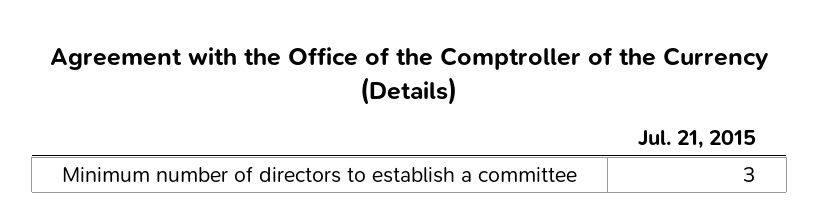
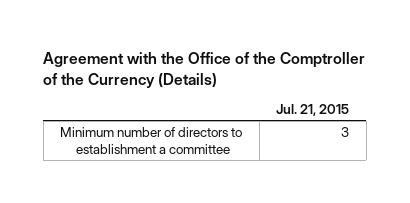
[61,166,577,184] Minimum number of directors to establish a committee -> [60,126,243,155] Minimum number of directors to establishment a committee

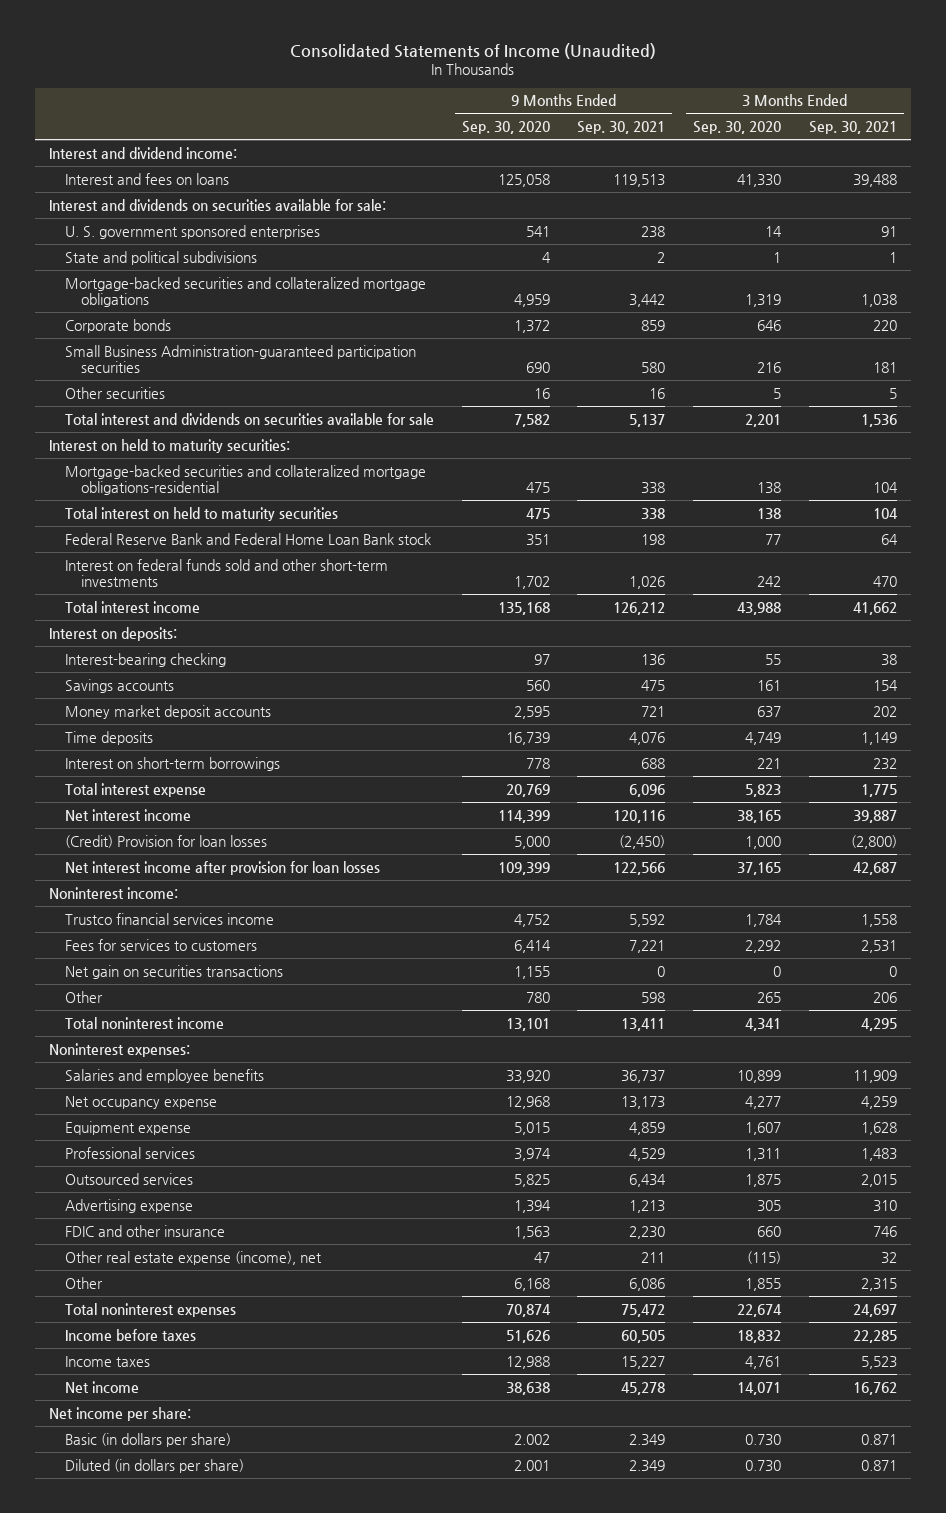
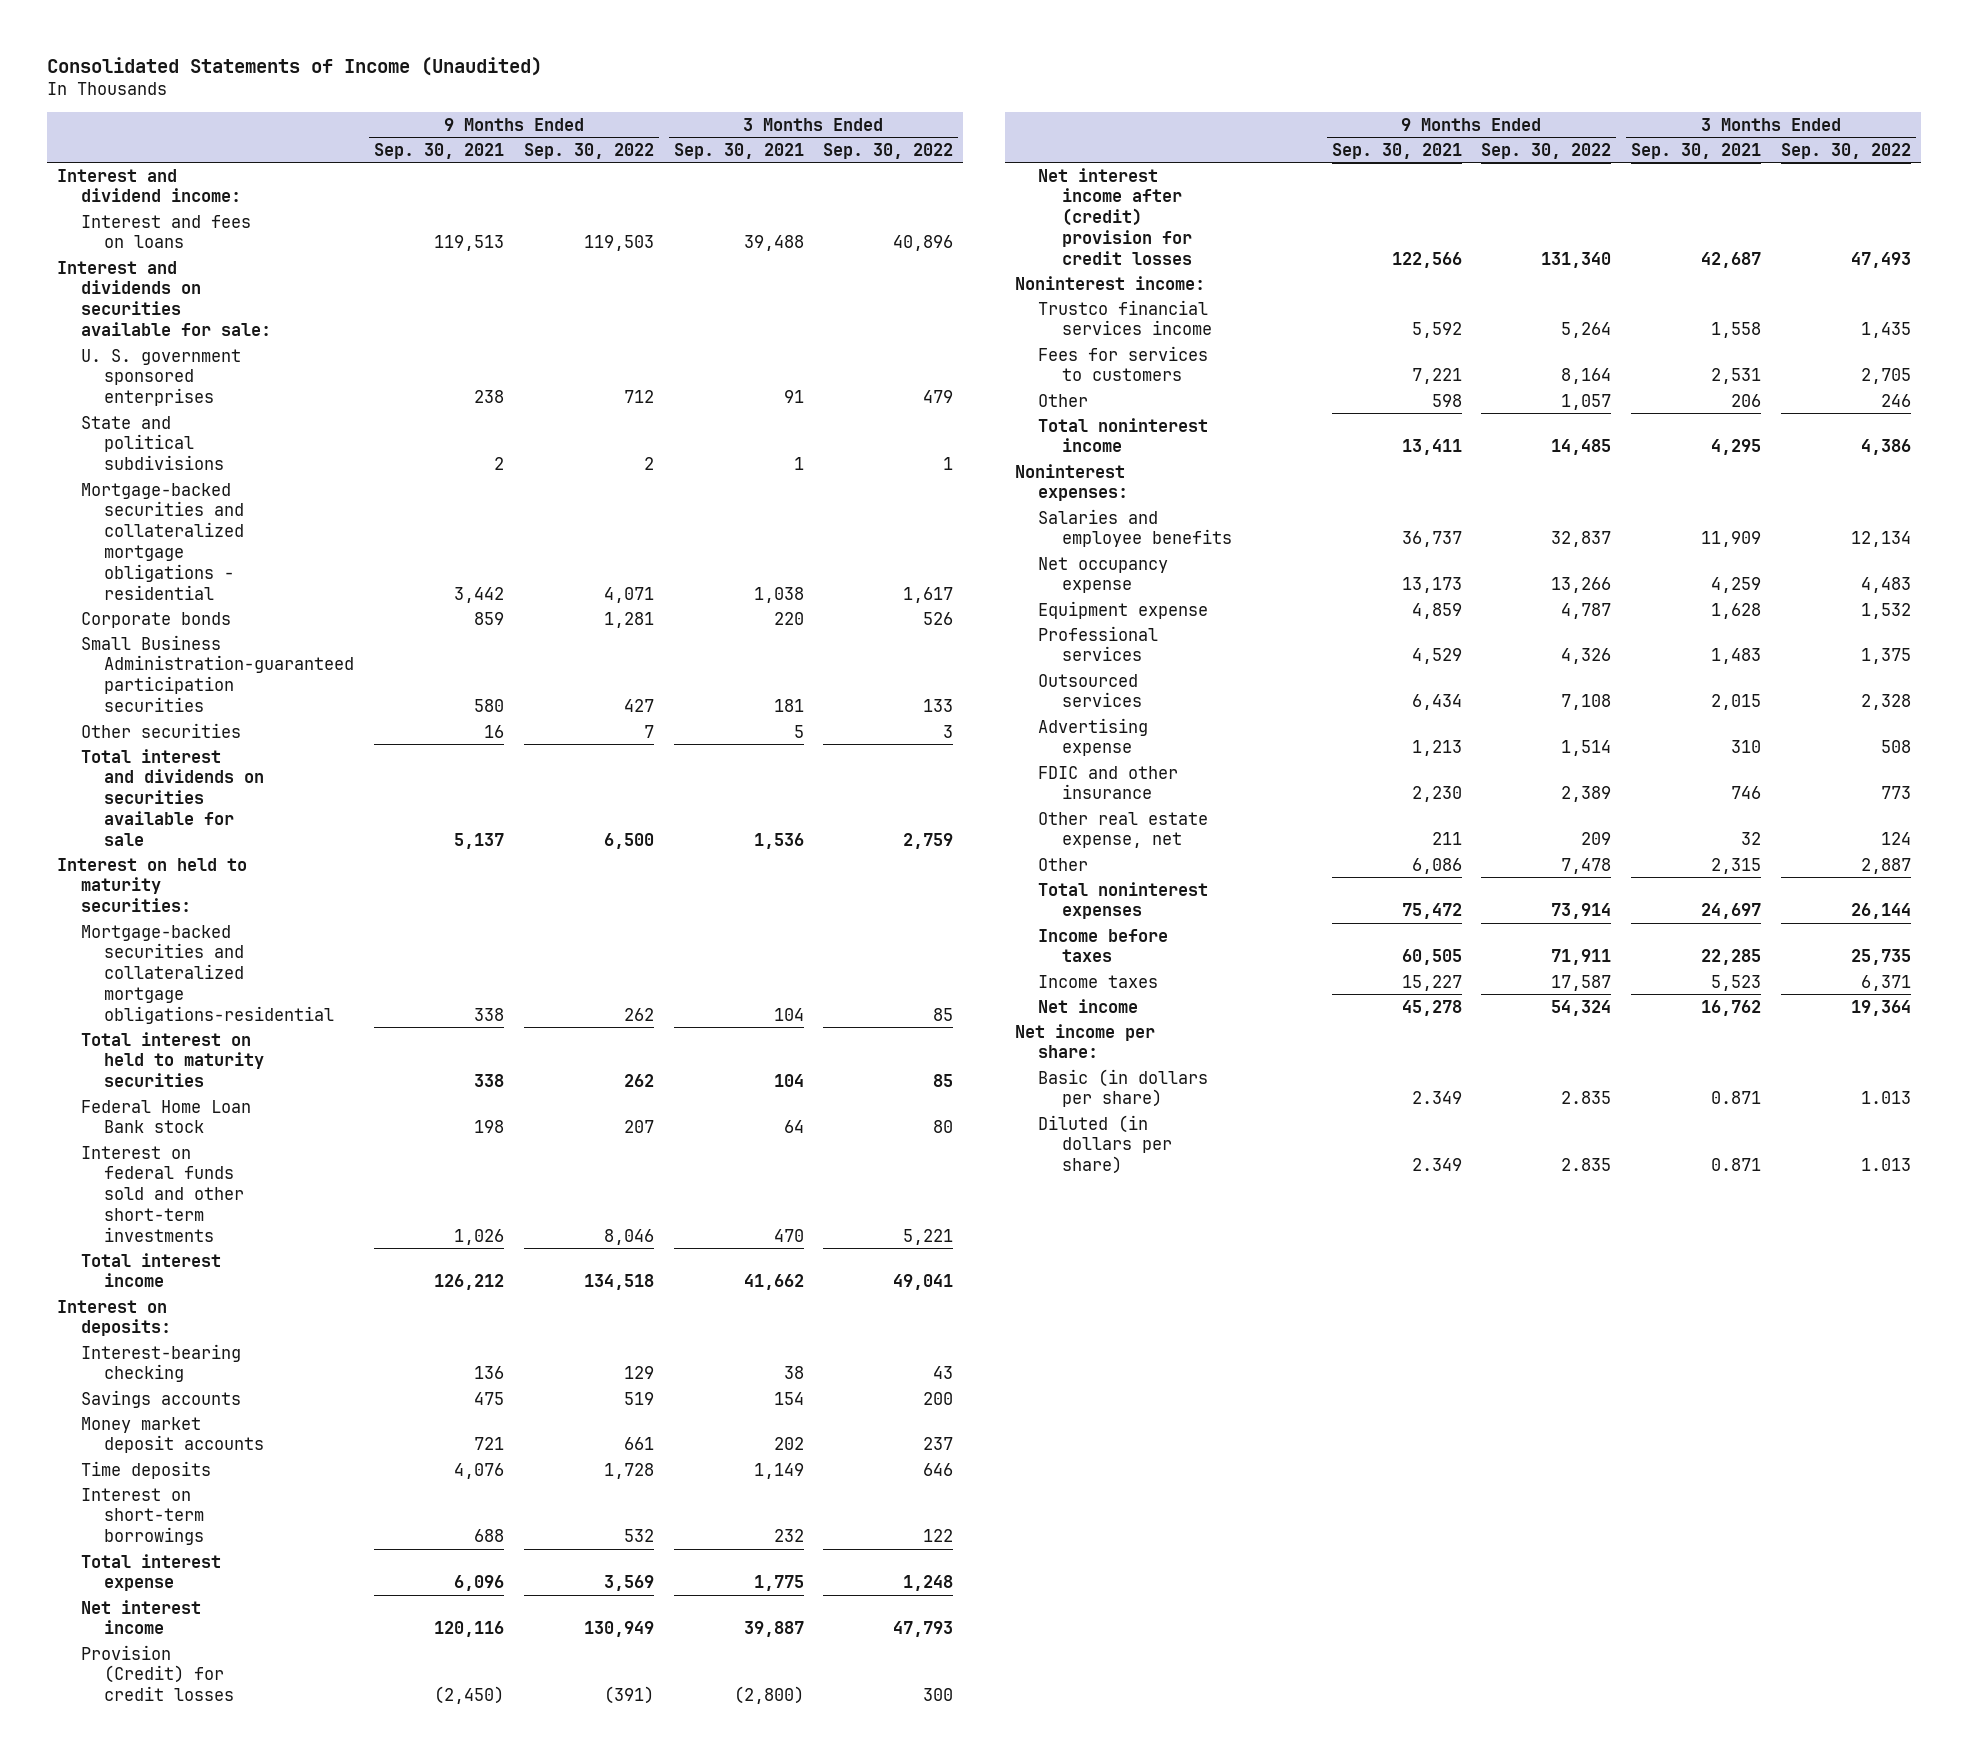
[461,121,550,135] Sep. 30, 2020 -> none
[693,121,782,135] Sep. 30, 2020 -> none
none -> [523,142,654,159] Sep. 30, 2022
none -> [823,142,954,159] Sep. 30, 2022
[64,276,426,307] Mortgage-backed securities and collateralized mortgage obligations -> [80,482,245,600] Mortgage-backed securities and collateralized mortgage obligations - residential
[64,532,431,545] Federal Reserve Bank and Federal Home Loan Bank stock -> [80,1099,251,1134] Federal Home Loan Bank stock
[64,834,267,848] (Credit) Provision for loan losses -> [80,1644,235,1702] Provision (Credit) for credit losses
[64,860,380,875] Net interest income after provision for loan losses -> [1038,167,1192,265] Net interest income after (credit) provision for credit losses
[64,964,283,979] Net gain on securities transactions -> none
[64,1250,322,1265] Other real estate expense (income), net -> [1038,811,1209,849] Other real estate expense, net

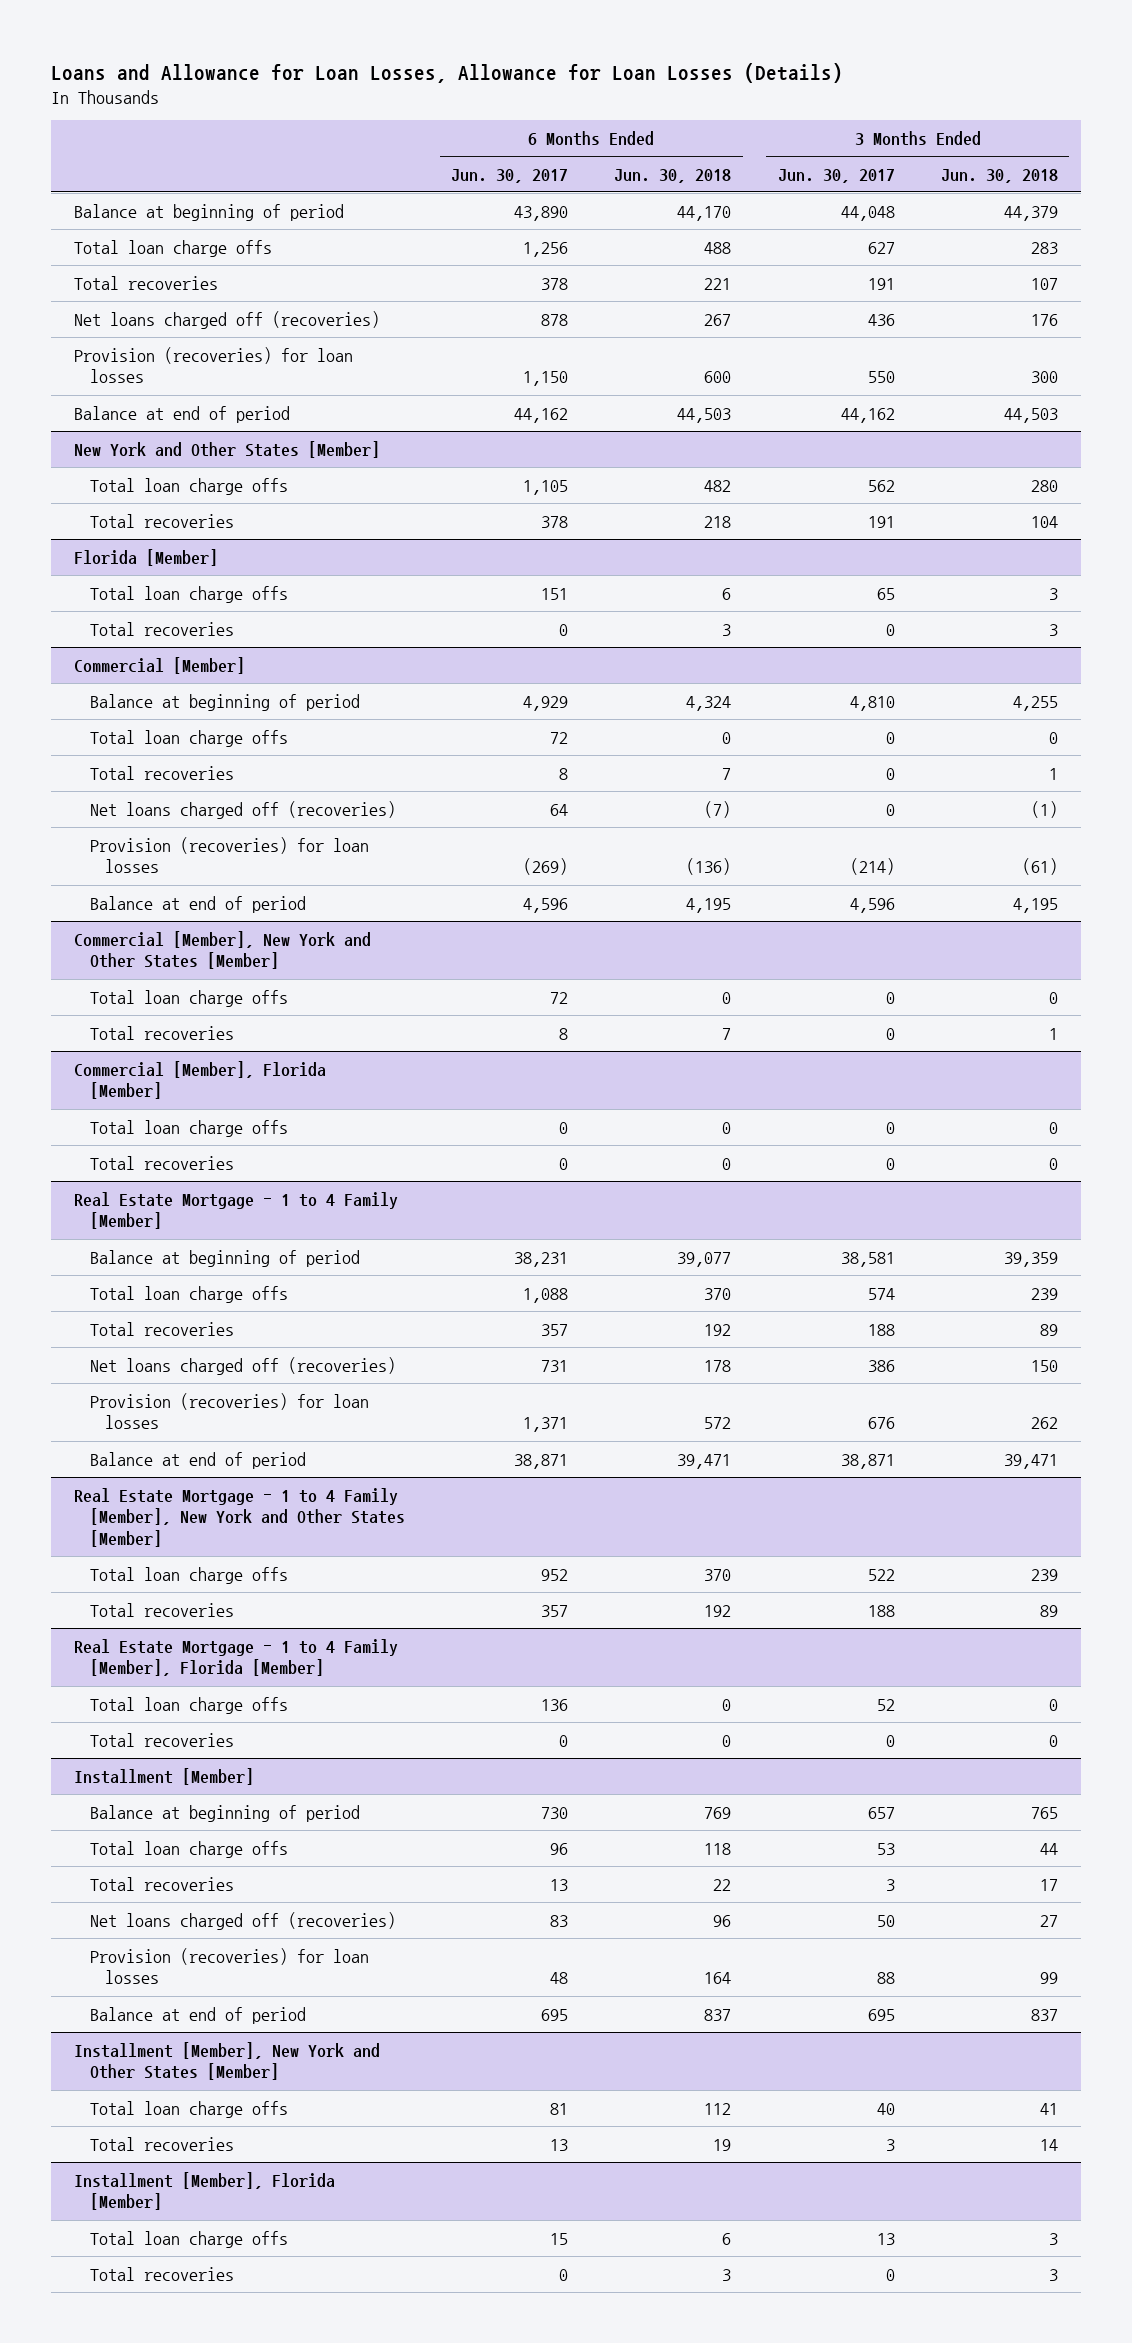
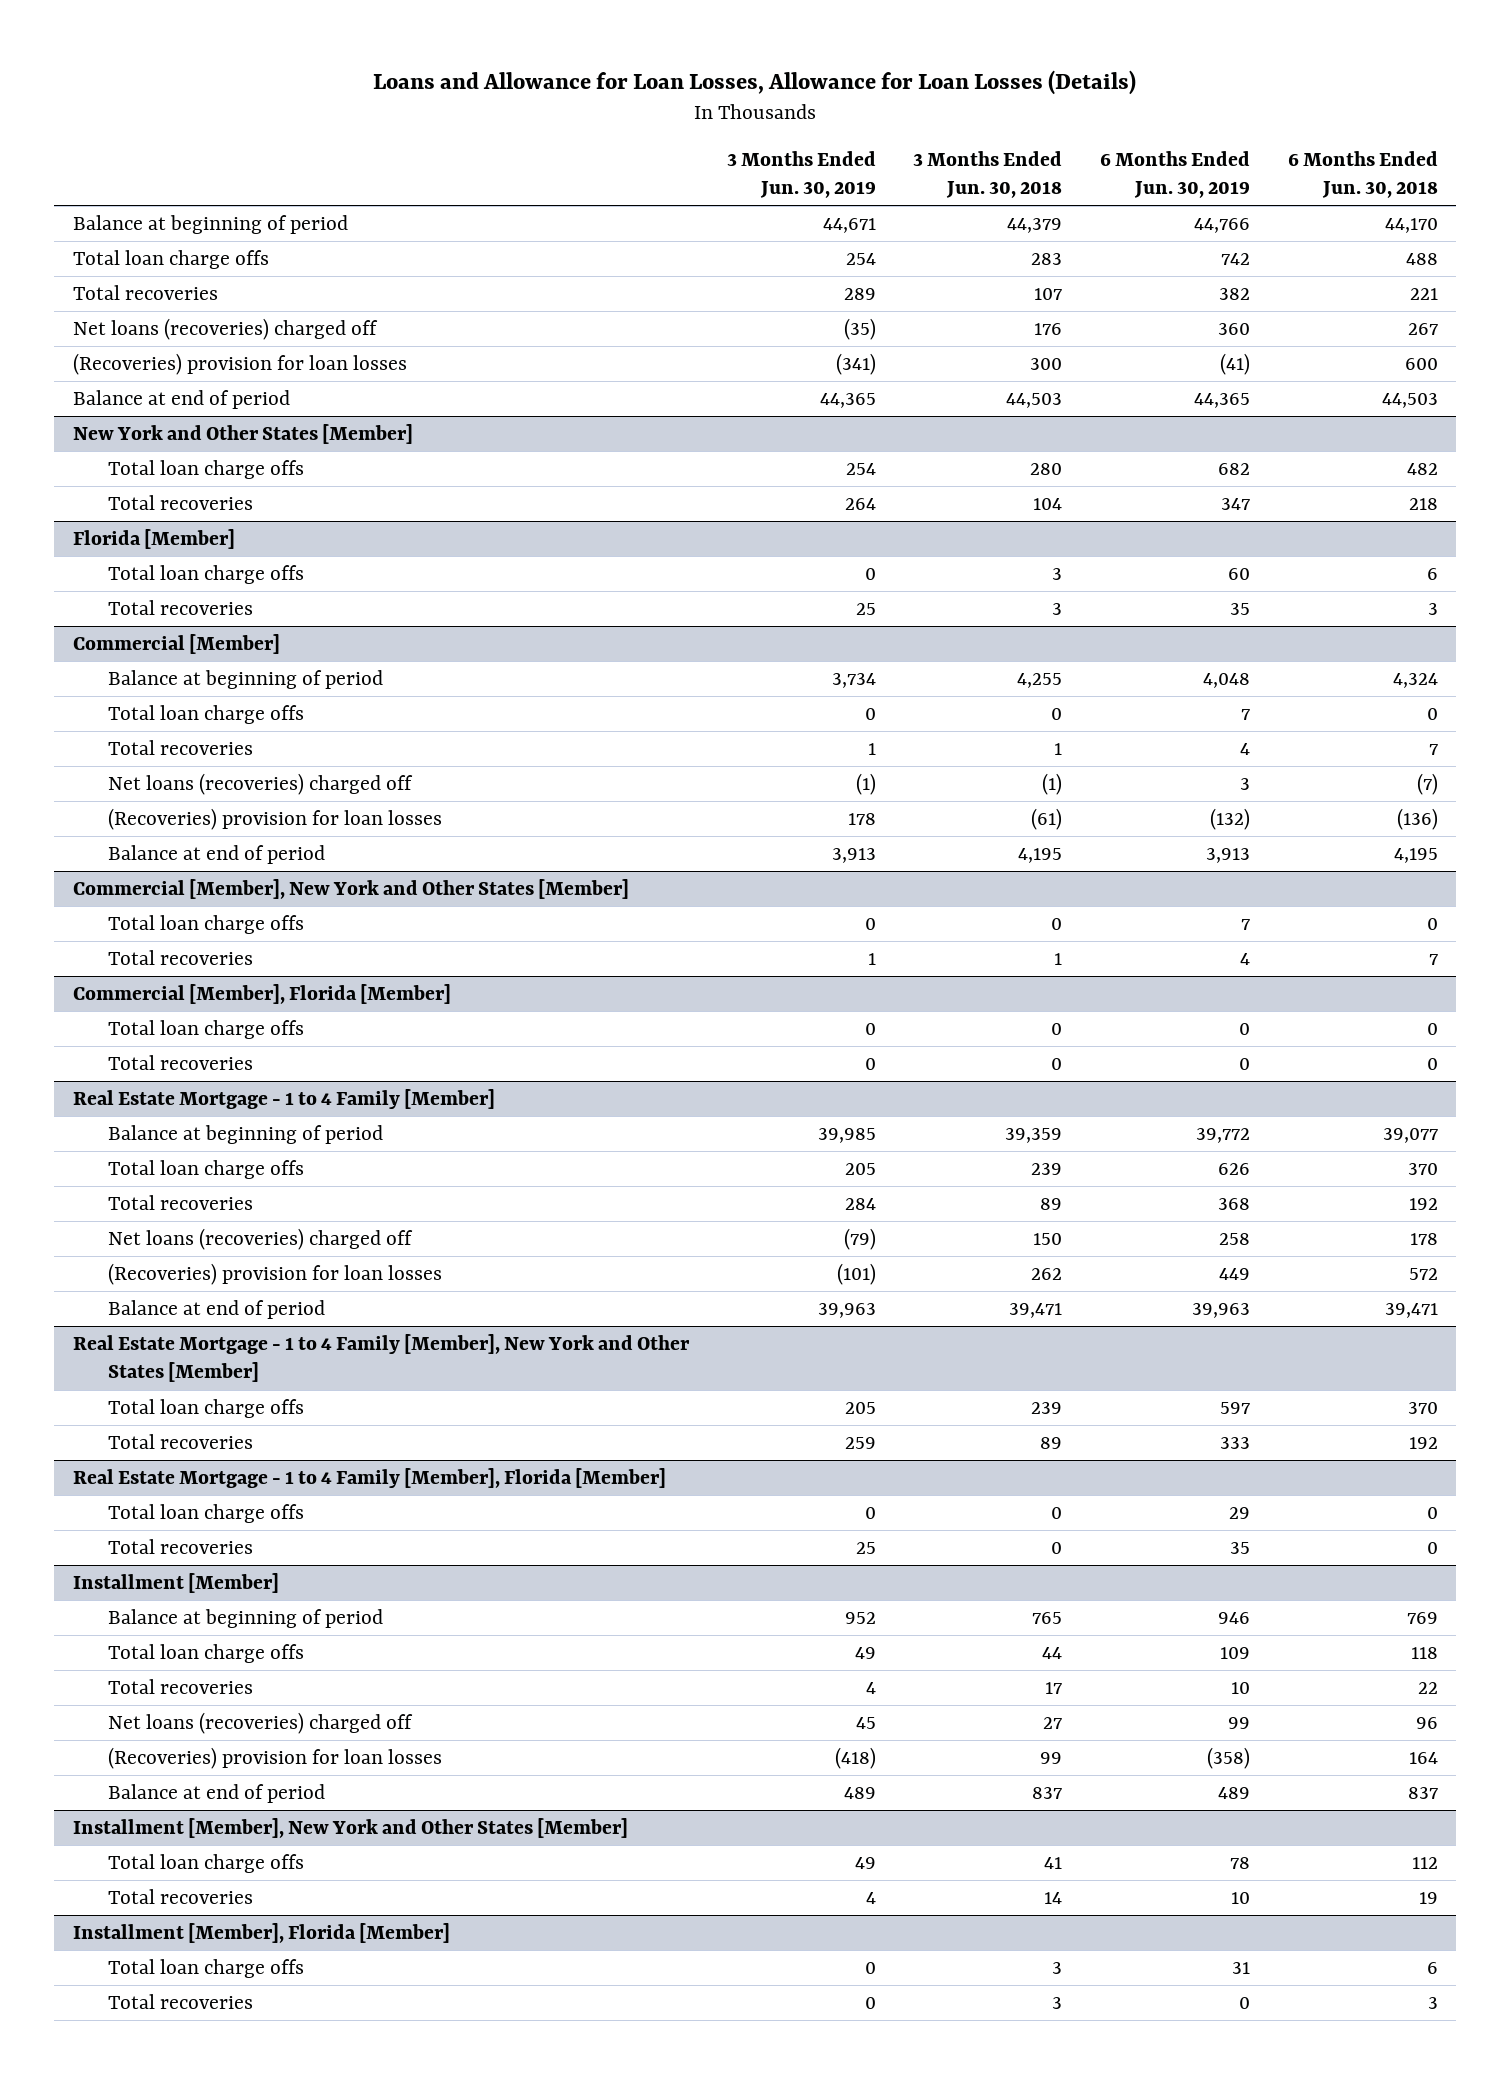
[451,168,569,183] Jun. 30, 2017 -> none
[777,168,895,183] Jun. 30, 2017 -> none
none -> [726,150,876,198] 3 Months Ended Jun. 30, 2019
none -> [1099,150,1250,198] 6 Months Ended Jun. 30, 2019
[74,310,381,329] Net loans charged off (recoveries) -> [73,318,379,341] Net loans (recoveries) charged off
[74,346,354,384] Provision (recoveries) for loan losses -> [73,353,408,376] (Recoveries) provision for loan losses
[89,800,396,819] Net loans charged off (recoveries) -> [108,773,414,796] Net loans (recoveries) charged off
[89,836,369,874] Provision (recoveries) for loan losses -> [108,808,443,831] (Recoveries) provision for loan losses
[89,1356,396,1375] Net loans charged off (recoveries) -> [108,1228,414,1251] Net loans (recoveries) charged off
[89,1392,369,1430] Provision (recoveries) for loan losses -> [108,1263,443,1286] (Recoveries) provision for loan losses
[89,1911,396,1930] Net loans charged off (recoveries) -> [108,1712,414,1735] Net loans (recoveries) charged off
[89,1947,369,1985] Provision (recoveries) for loan losses -> [108,1747,443,1770] (Recoveries) provision for loan losses

